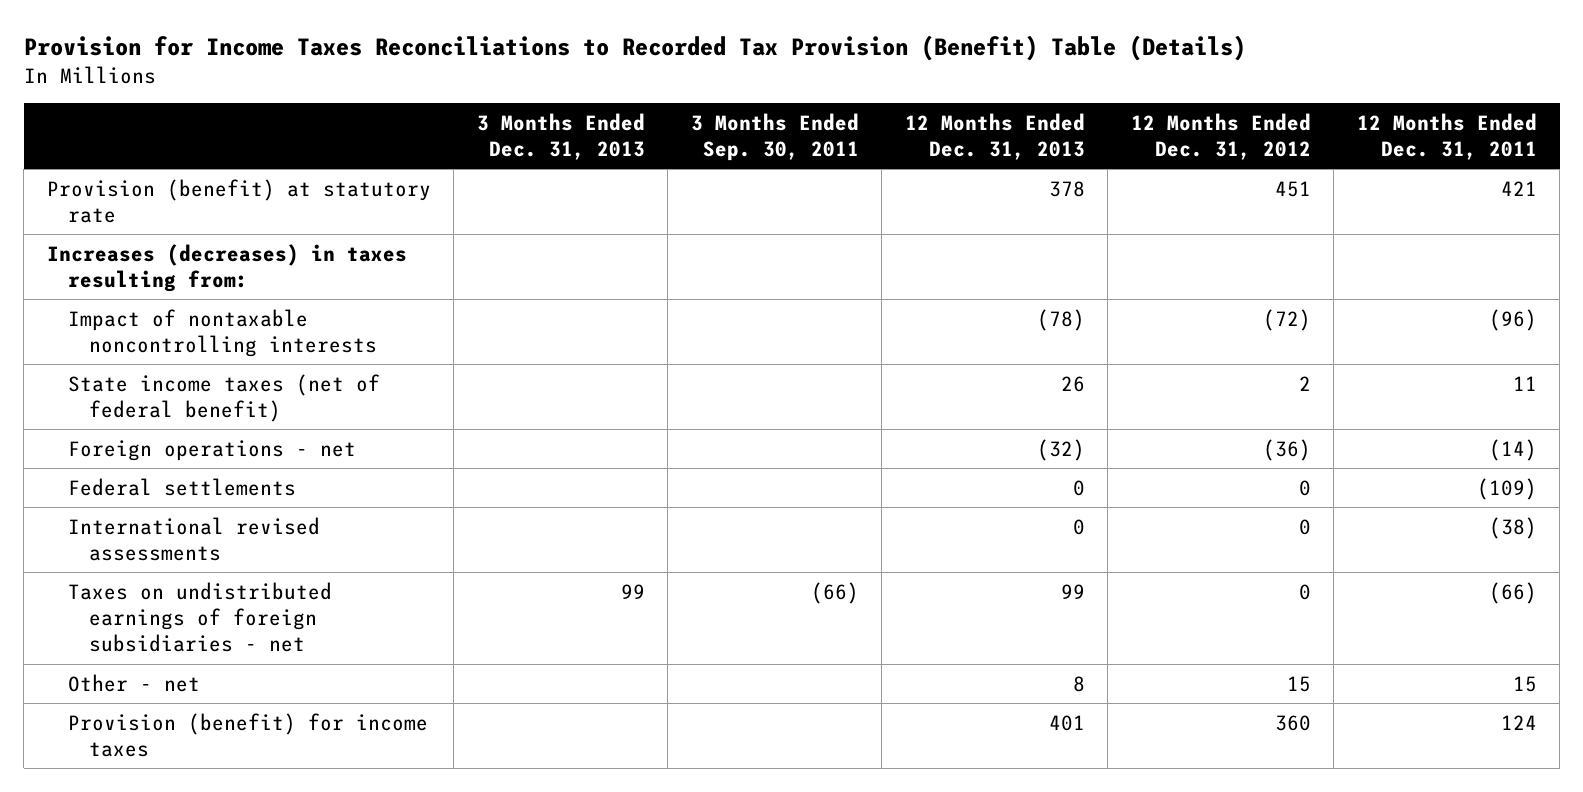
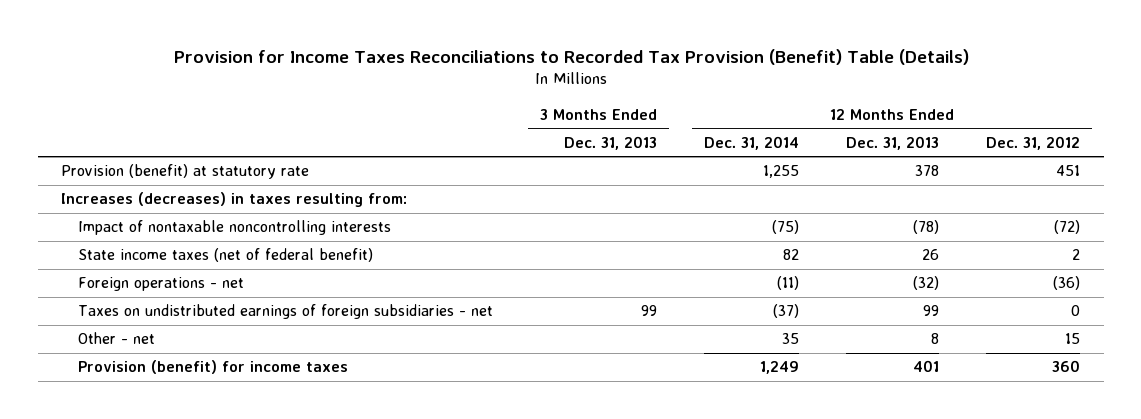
[690,112,859,161] 3 Months Ended Sep. 30, 2011 -> none
[1356,112,1537,160] 12 Months Ended Dec. 31, 2011 -> none
none -> [704,135,800,150] Dec. 31, 2014
[67,477,296,496] Federal settlements -> none
[67,516,320,561] International revised assessments -> none

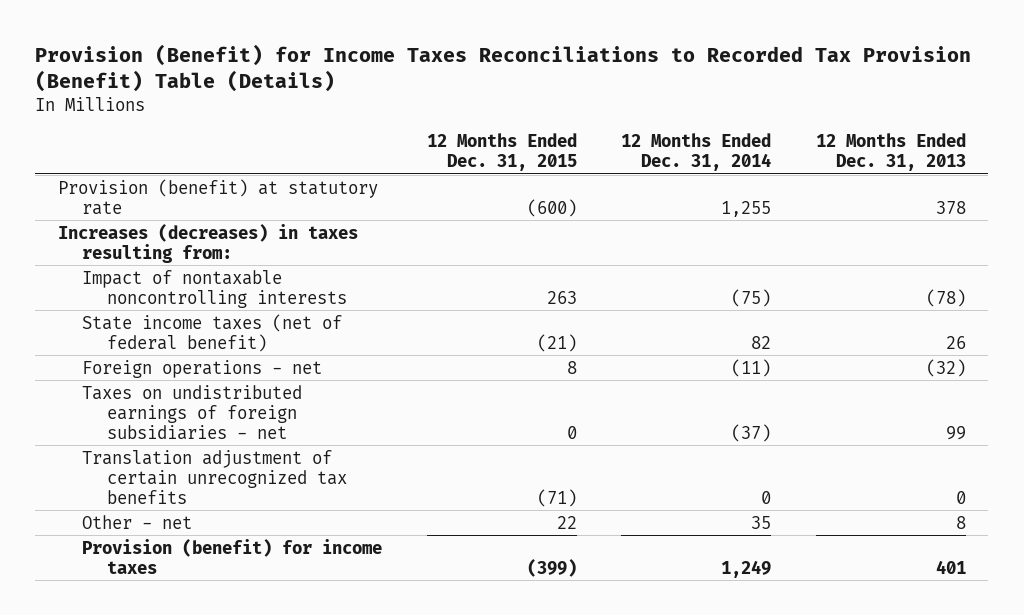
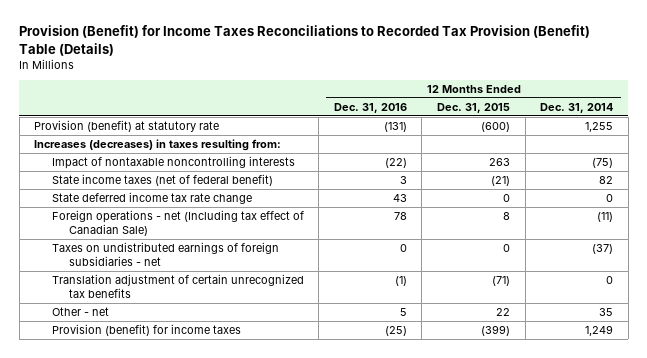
[816,132,967,172] 12 Months Ended Dec. 31, 2013 -> none
none -> [333,102,407,113] Dec. 31, 2016
none -> [51,192,252,205] State deferred income tax rate change
[82,359,323,378] Foreign operations - net -> [51,210,304,236] Foreign operations - net (Including tax effect of Canadian Sale)

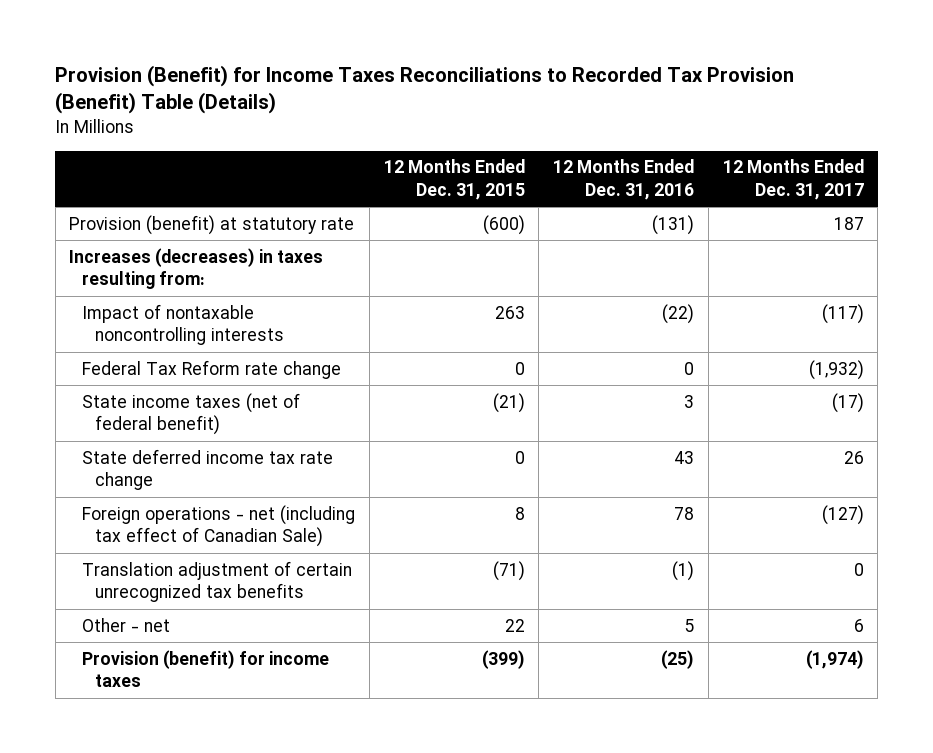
[540,102,614,113] Dec. 31, 2014 -> none
none -> [722,159,864,200] 12 Months Ended Dec. 31, 2017
none -> [82,359,342,379] Federal Tax Reform rate change
[51,242,279,266] Taxes on undistributed earnings of foreign subsidiaries - net -> none
[51,210,304,236] Foreign operations - net (Including tax effect of Canadian Sale) -> [82,504,356,548] Foreign operations - net (including tax effect of Canadian Sale)

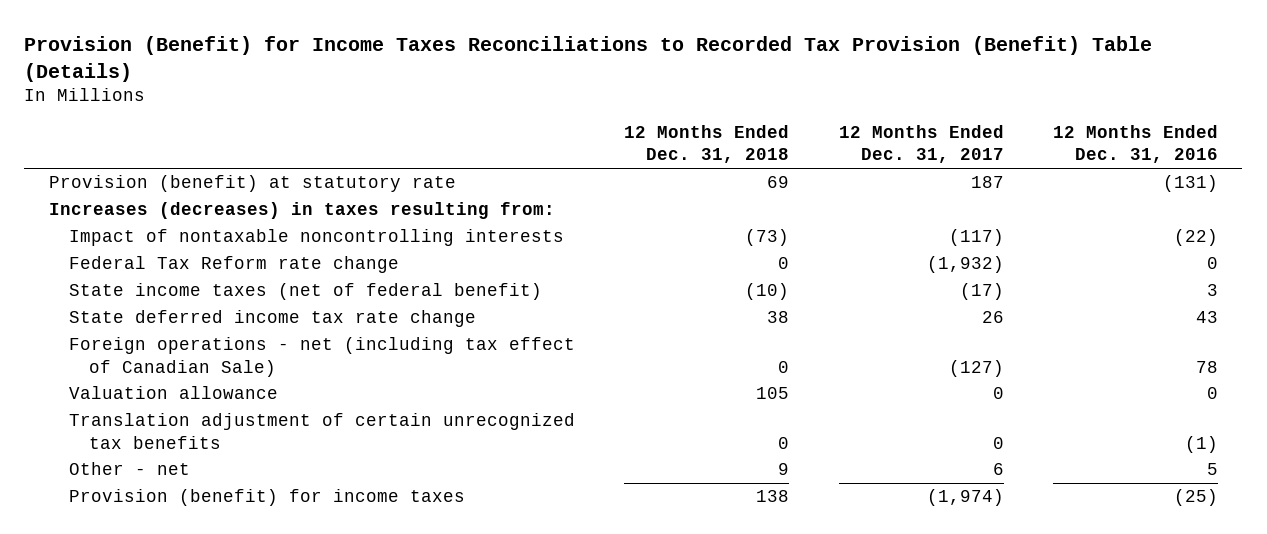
[383,159,525,200] 12 Months Ended Dec. 31, 2015 -> none
none -> [624,125,790,164] 12 Months Ended Dec. 31, 2018
none -> [69,386,279,400] Valuation allowance

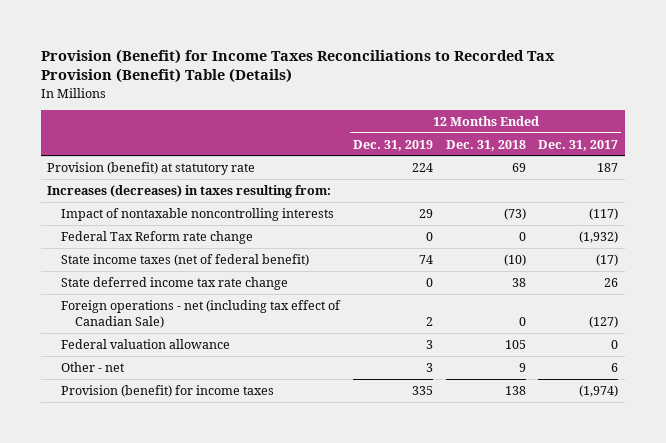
[1052,125,1218,164] 12 Months Ended Dec. 31, 2016 -> none
none -> [352,139,433,151] Dec. 31, 2019
[69,413,576,449] Translation adjustment of certain unrecognized tax benefits -> none
[69,386,279,400] Valuation allowance -> [61,338,231,349] Federal valuation allowance

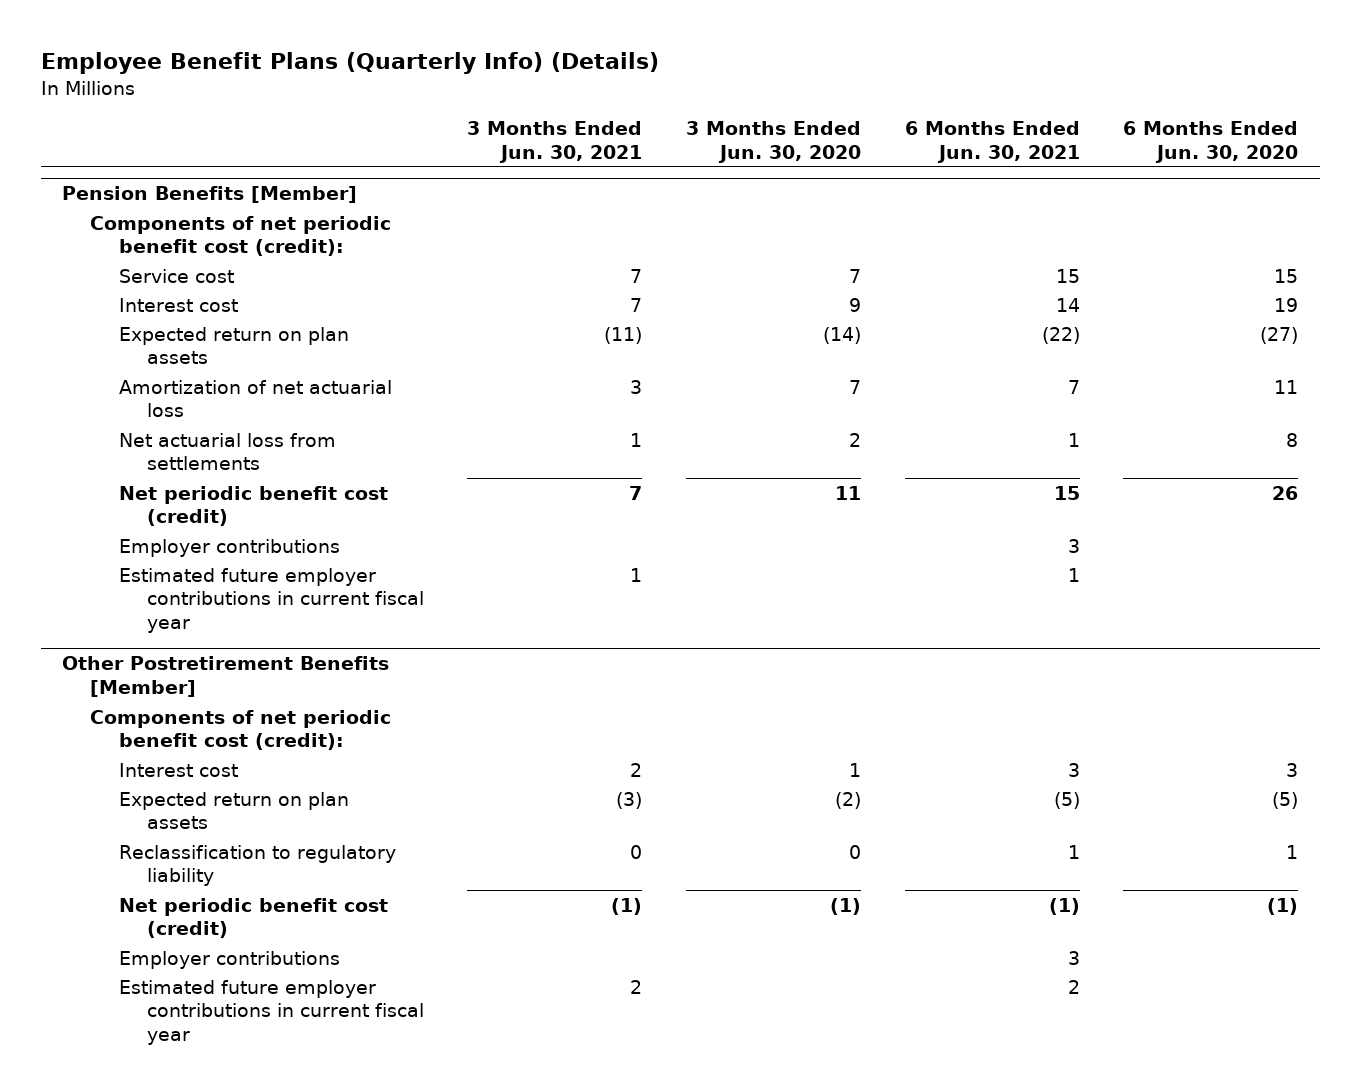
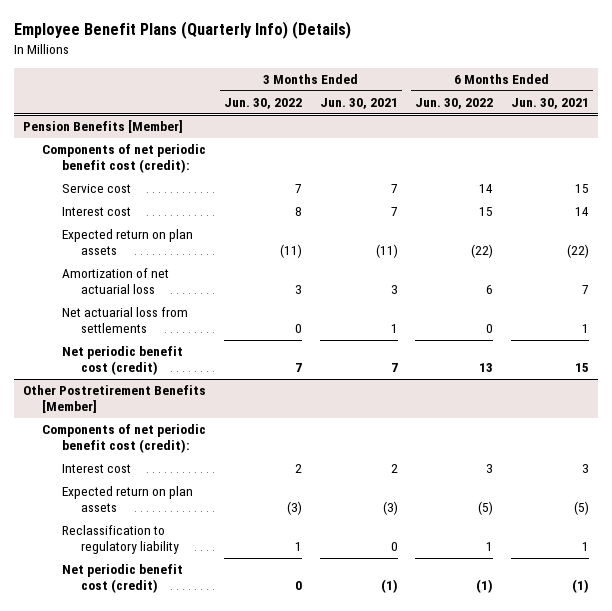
[685,120,861,163] 3 Months Ended Jun. 30, 2020 -> none
[1123,120,1299,163] 6 Months Ended Jun. 30, 2020 -> none
none -> [223,98,302,110] Jun. 30, 2022
none -> [415,98,494,110] Jun. 30, 2022
[118,538,340,557] Employer contributions -> none
[118,567,424,634] Estimated future employer contributions in current fiscal year -> none
[118,950,340,969] Employer contributions -> none
[118,979,424,1046] Estimated future employer contributions in current fiscal year -> none

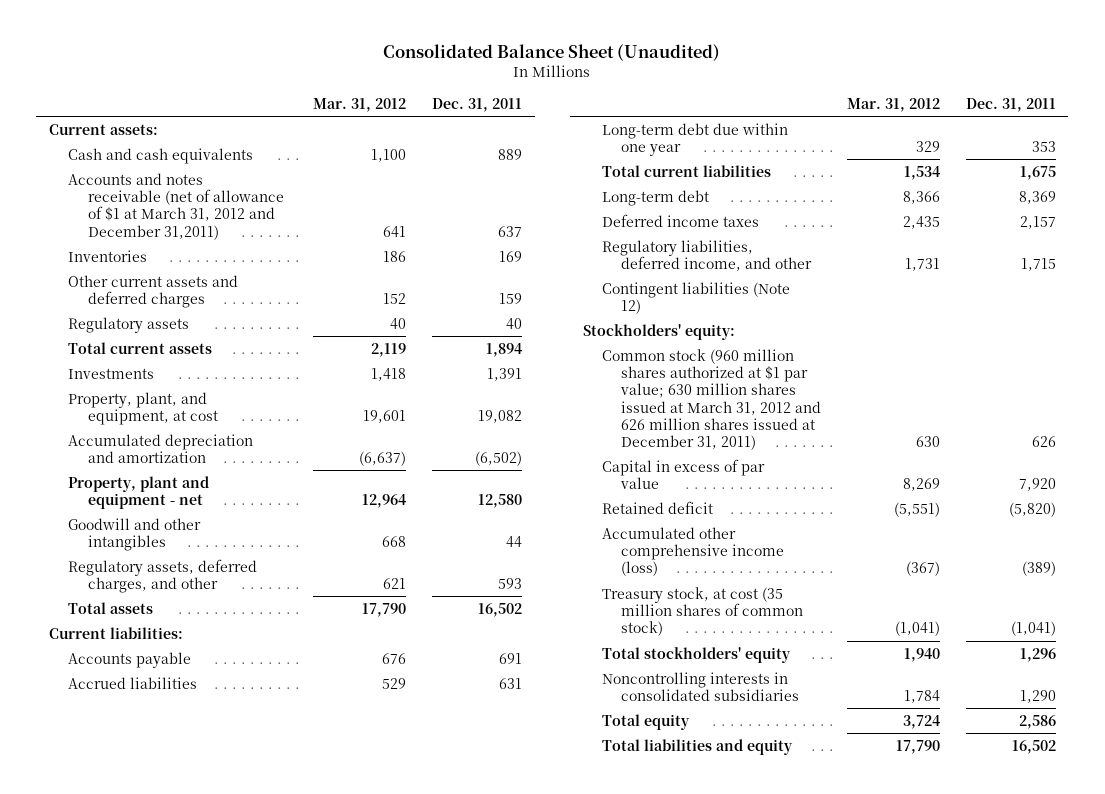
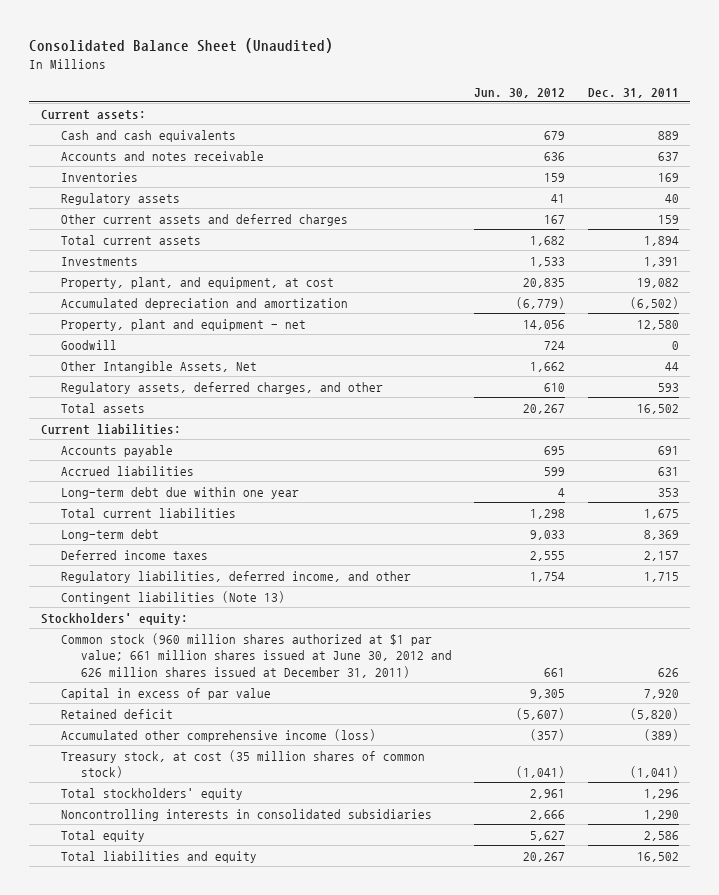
[313,98,407,113] Mar. 31, 2012 -> none
none -> [474,87,566,98] Jun. 30, 2012
[68,172,284,240] Accounts and notes receivable (net of allowance of $1 at March 31, 2012 and December 31,2011) -> [60,150,264,161] Accounts and notes receivable
[68,274,239,308] Other current assets and deferred charges -> [60,213,348,226] Other current assets and deferred charges
[68,517,202,551] Goodwill and other intangibles -> none
none -> [60,339,117,350] Goodwill
none -> [60,360,257,373] Other Intangible Assets, Net
[602,281,791,314] Contingent liabilities (Note 12) -> [60,590,285,604] Contingent liabilities (Note 13)
[602,348,822,451] Common stock (960 million shares authorized at $1 par value; 630 million shares issued at March 31, 2012 and 626 million shares issued at December 31, 2011) -> [60,632,452,679] Common stock (960 million shares authorized at $1 par value; 661 million shares issued at June 30, 2012 and 626 million shares issued at December 31, 2011)

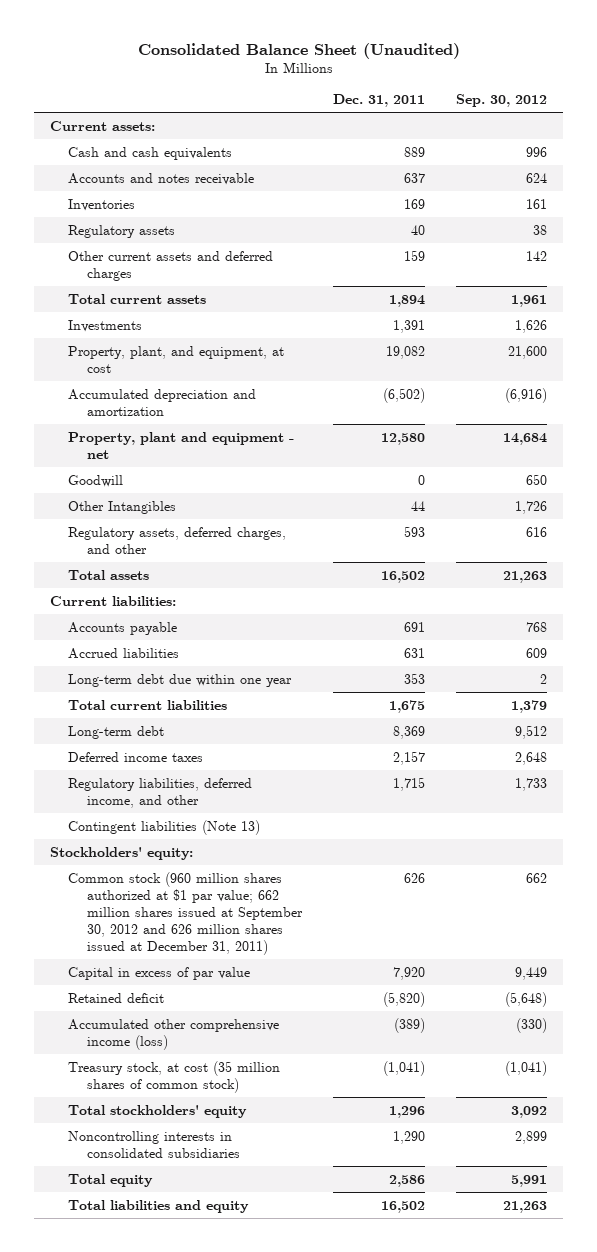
[474,87,566,98] Jun. 30, 2012 -> none
none -> [456,93,548,107] Sep. 30, 2012
[60,360,257,373] Other Intangible Assets, Net -> [68,500,177,514] Other Intangibles
[60,632,452,679] Common stock (960 million shares authorized at $1 par value; 661 million shares issued at June 30, 2012 and 626 million shares issued at December 31, 2011) -> [68,871,304,955] Common stock (960 million shares authorized at $1 par value; 662 million shares issued at September 30, 2012 and 626 million shares issued at December 31, 2011)

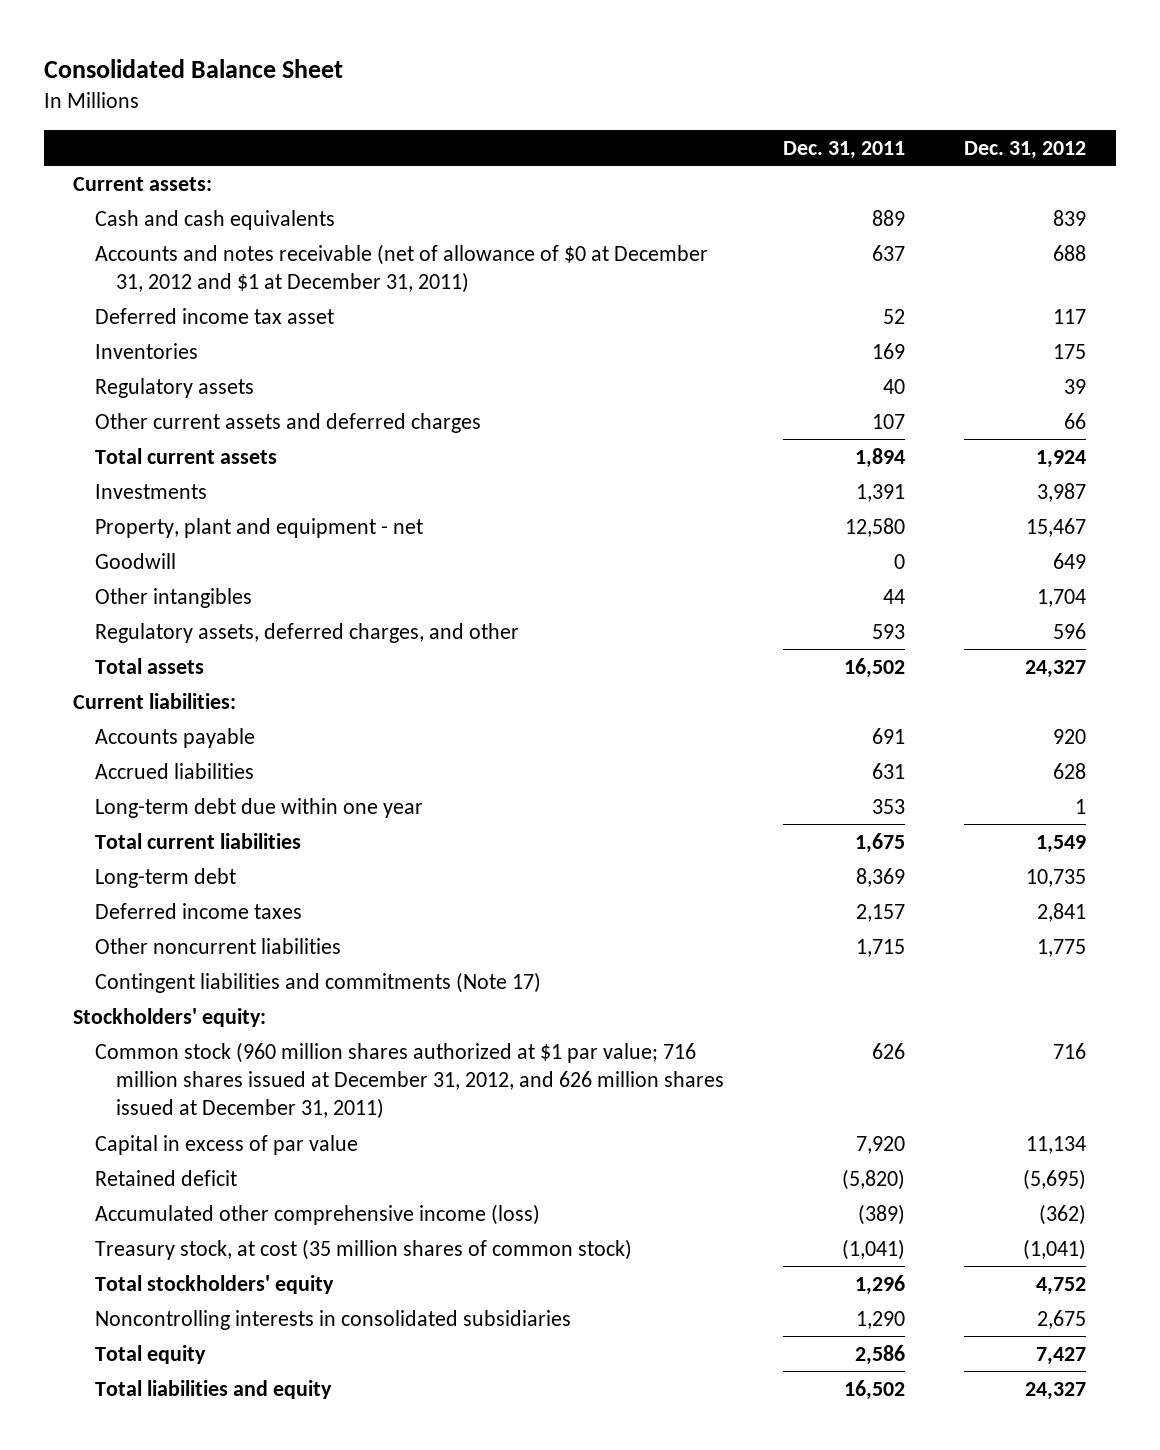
[137,42,460,59] Consolidated Balance Sheet (Unaudited) -> [43,59,343,79] Consolidated Balance Sheet
[456,93,548,107] Sep. 30, 2012 -> none
none -> [964,140,1087,159] Dec. 31, 2012
[68,172,255,185] Accounts and notes receivable -> [94,243,708,294] Accounts and notes receivable (net of allowance of $0 at December 31, 2012 and $1 at December 31, 2011)
none -> [94,307,334,324] Deferred income tax asset
[404,249,426,261] 159 -> [872,413,906,429] 107
[68,345,285,373] Property, plant, and equipment, at cost -> none
[68,388,257,416] Accumulated depreciation and amortization -> none
[68,500,177,514] Other Intangibles -> [94,587,252,608] Other intangibles
[68,777,253,808] Regulatory liabilities, deferred income, and other -> [94,937,341,954] Other noncurrent liabilities
[68,819,261,835] Contingent liabilities (Note 13) -> [94,971,541,993] Contingent liabilities and commitments (Note 17)
[68,871,304,955] Common stock (960 million shares authorized at $1 par value; 662 million shares issued at September 30, 2012 and 626 million shares issued at December 31, 2011) -> [94,1041,725,1120] Common stock (960 million shares authorized at $1 par value; 716 million shares issued at December 31, 2012, and 626 million shares issued at December 31, 2011)

